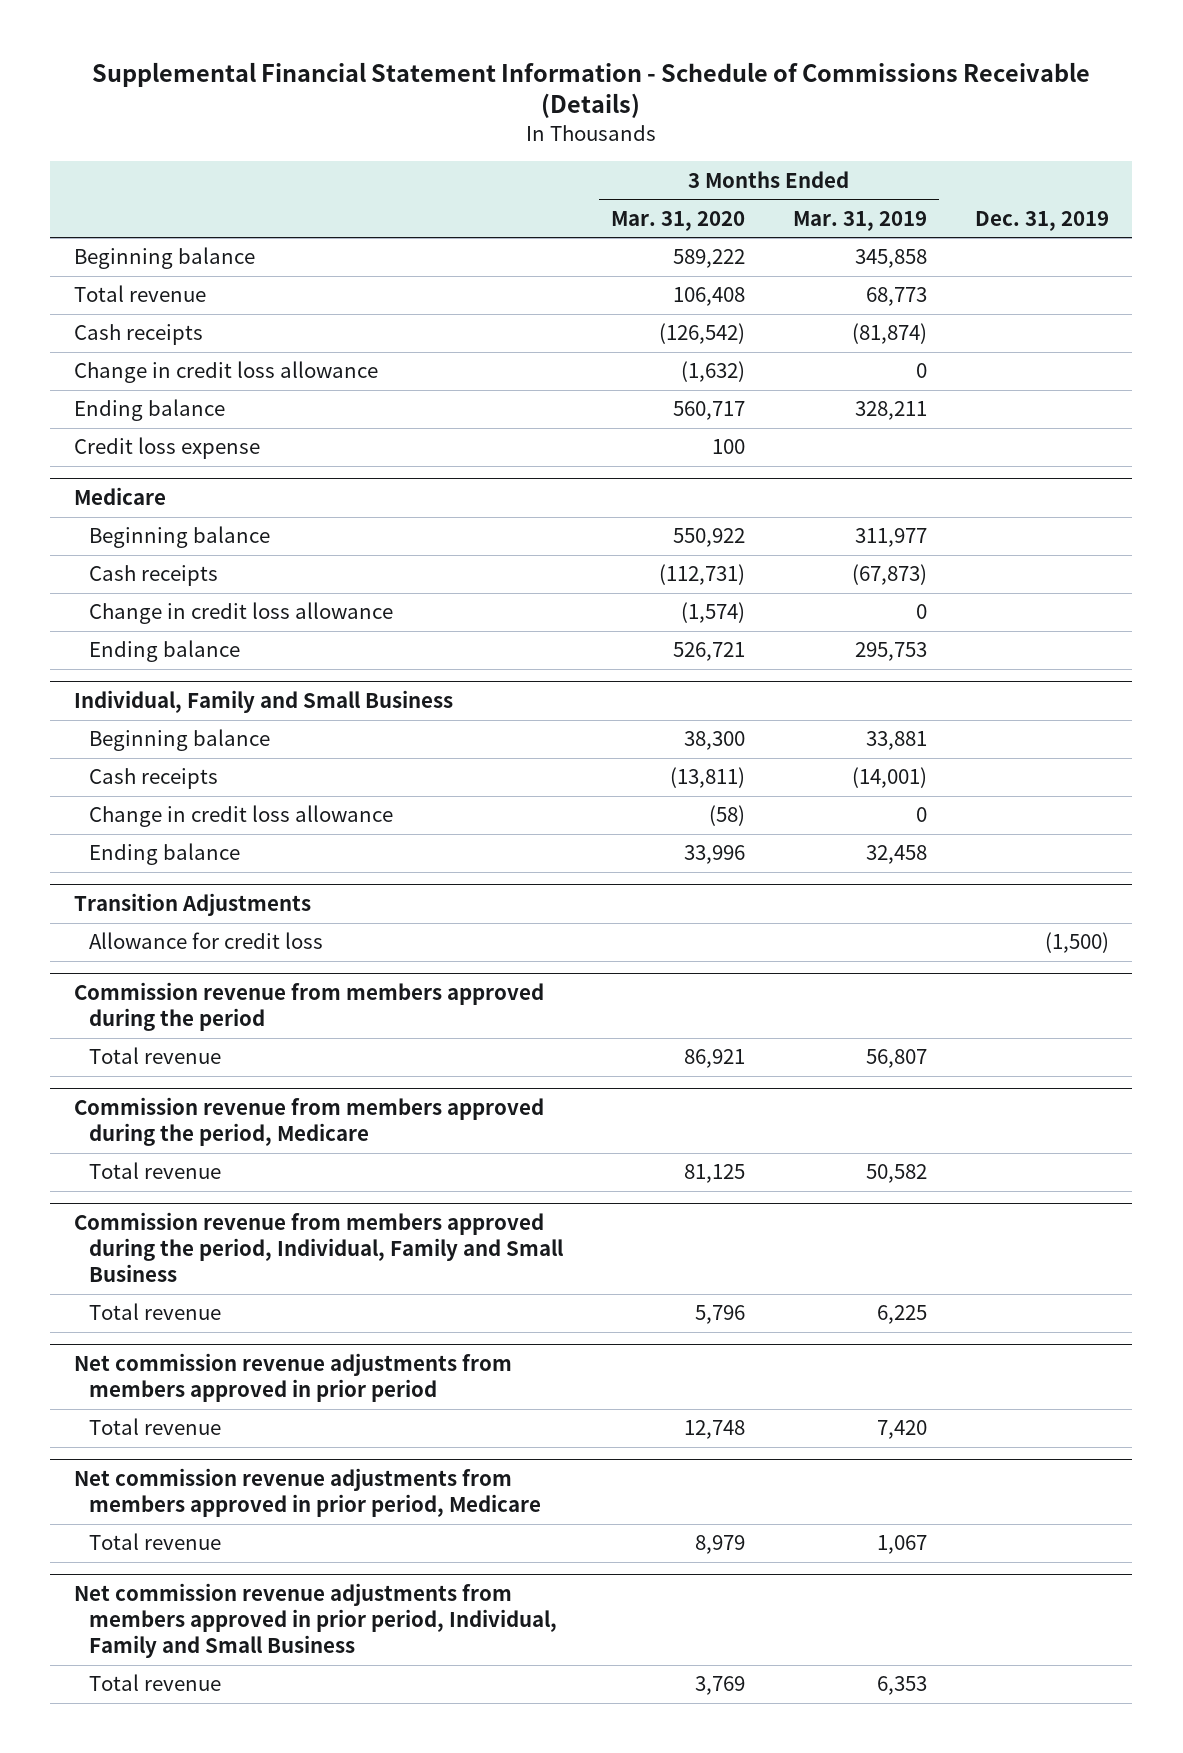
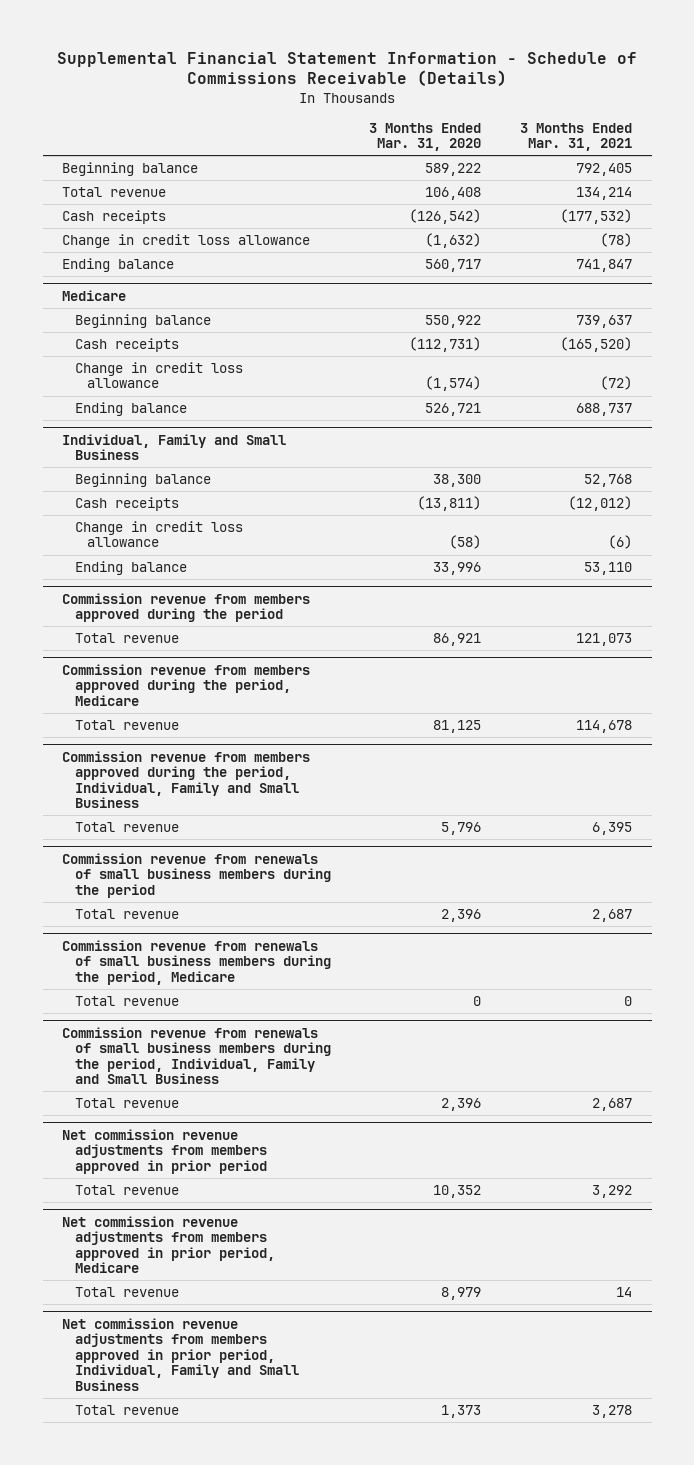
[792,210,927,231] Mar. 31, 2019 -> none
[974,210,1109,231] Dec. 31, 2019 -> none
none -> [520,122,633,152] 3 Months Ended Mar. 31, 2021
[73,437,260,460] Credit loss expense -> none
[73,893,311,917] Transition Adjustments -> none
[89,932,324,950] Allowance for credit loss -> none
none -> [62,852,331,898] Commission revenue from renewals of small business members during the period
none -> [74,908,179,919] Total revenue
none -> [62,939,331,985] Commission revenue from renewals of small business members during the period, Medicare
none -> [74,995,179,1006] Total revenue
none -> [62,1026,331,1085] Commission revenue from renewals of small business members during the period, Individual, Family and Small Business
none -> [74,1097,179,1108] Total revenue
[684,1420,746,1440] 12,748 -> [433,1184,482,1198] 10,352
[695,1676,746,1696] 3,769 -> [441,1404,482,1418] 1,373

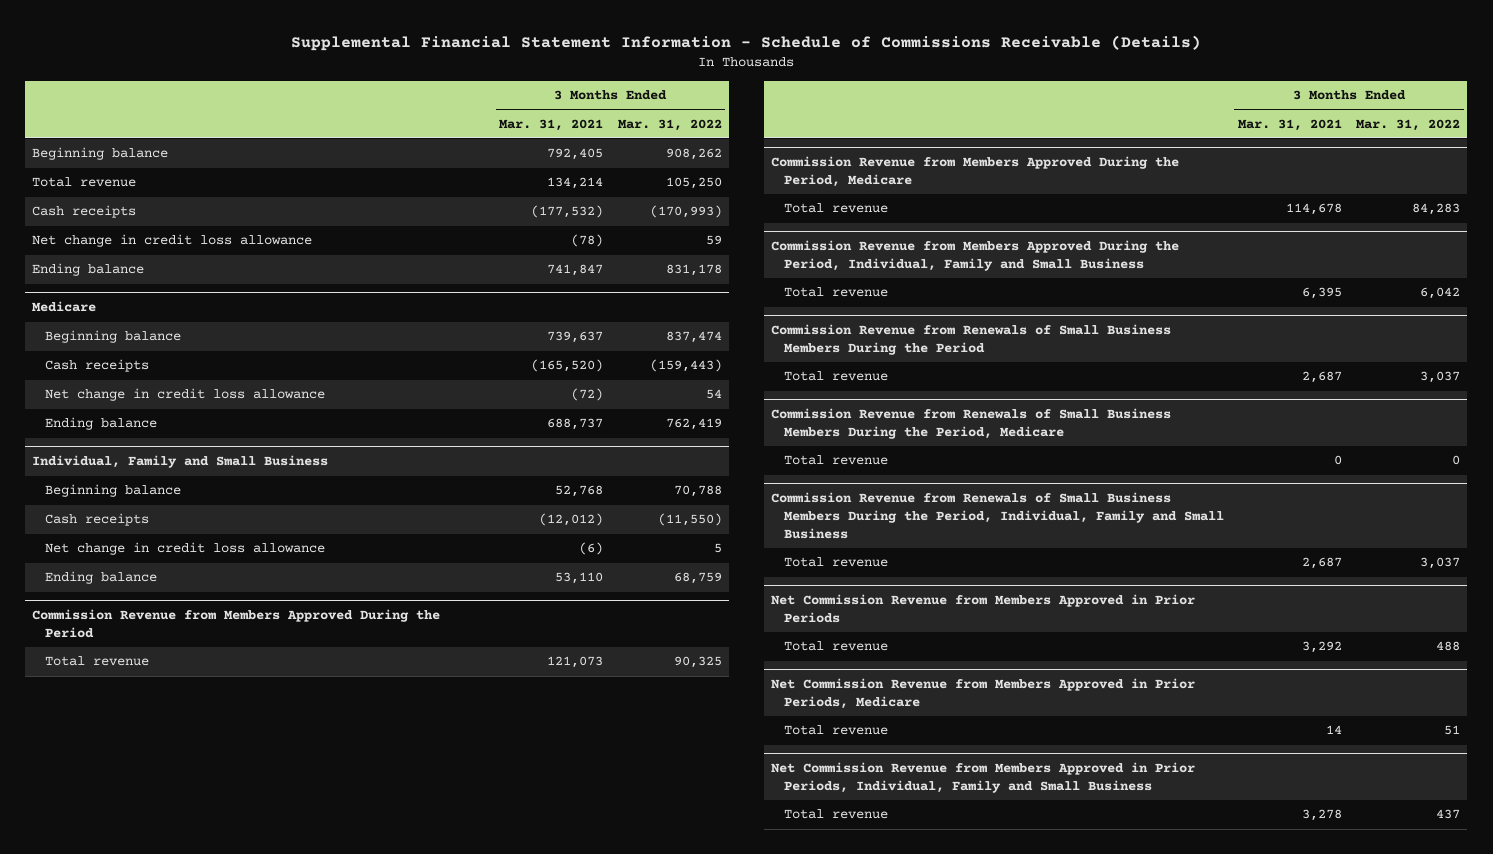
[369,122,482,152] 3 Months Ended Mar. 31, 2020 -> none
none -> [617,118,722,131] Mar. 31, 2022
[62,233,311,248] Change in credit loss allowance -> [32,234,313,248] Net change in credit loss allowance
[74,361,243,389] Change in credit loss allowance -> [45,388,326,402] Net change in credit loss allowance
[74,520,243,548] Change in credit loss allowance -> [45,542,326,556] Net change in credit loss allowance
[62,592,311,623] Commission revenue from members approved during the period -> [32,609,441,638] Commission Revenue from Members Approved During the Period
[62,663,311,706] Commission revenue from members approved during the period, Medicare -> [771,156,1180,187] Commission Revenue from Members Approved During the Period, Medicare
[62,750,311,809] Commission revenue from members approved during the period, Individual, Family and Small Business -> [771,240,1180,271] Commission Revenue from Members Approved During the Period, Individual, Family and Small Business
[62,852,331,898] Commission revenue from renewals of small business members during the period -> [771,324,1172,355] Commission Revenue from Renewals of Small Business Members During the Period
[62,939,331,985] Commission revenue from renewals of small business members during the period, Medicare -> [771,408,1172,439] Commission Revenue from Renewals of Small Business Members During the Period, Medicare
[62,1026,331,1085] Commission revenue from renewals of small business members during the period, Individual, Family and Small Business -> [771,492,1224,539] Commission Revenue from Renewals of Small Business Members During the Period, Individual, Family and Small Business
[62,1128,267,1174] Net commission revenue adjustments from members approved in prior period -> [771,594,1196,623] Net Commission Revenue from Members Approved in Prior Periods
[62,1215,275,1274] Net commission revenue adjustments from members approved in prior period, Medicare -> [771,678,1196,709] Net Commission Revenue from Members Approved in Prior Periods, Medicare
[62,1317,299,1391] Net commission revenue adjustments from members approved in prior period, Individual, Family and Small Business -> [771,762,1196,793] Net Commission Revenue from Members Approved in Prior Periods, Individual, Family and Small Business

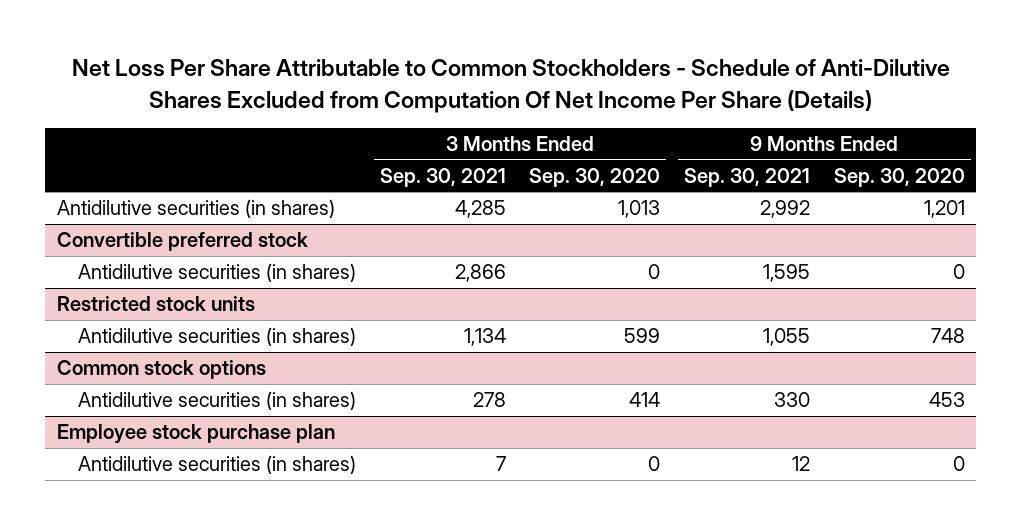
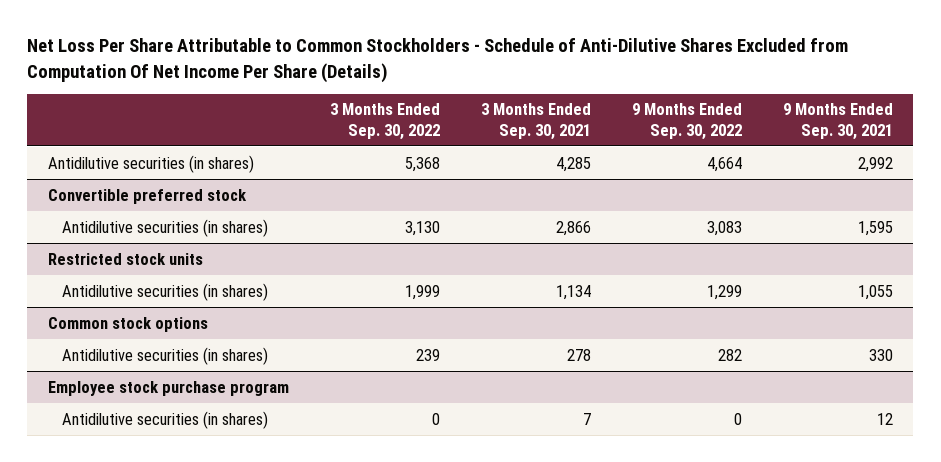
[529,167,661,187] Sep. 30, 2020 -> none
[833,167,965,187] Sep. 30, 2020 -> none
none -> [329,103,440,140] 3 Months Ended Sep. 30, 2022
none -> [631,103,742,140] 9 Months Ended Sep. 30, 2022
[56,424,335,445] Employee stock purchase plan -> [47,380,289,396] Employee stock purchase program

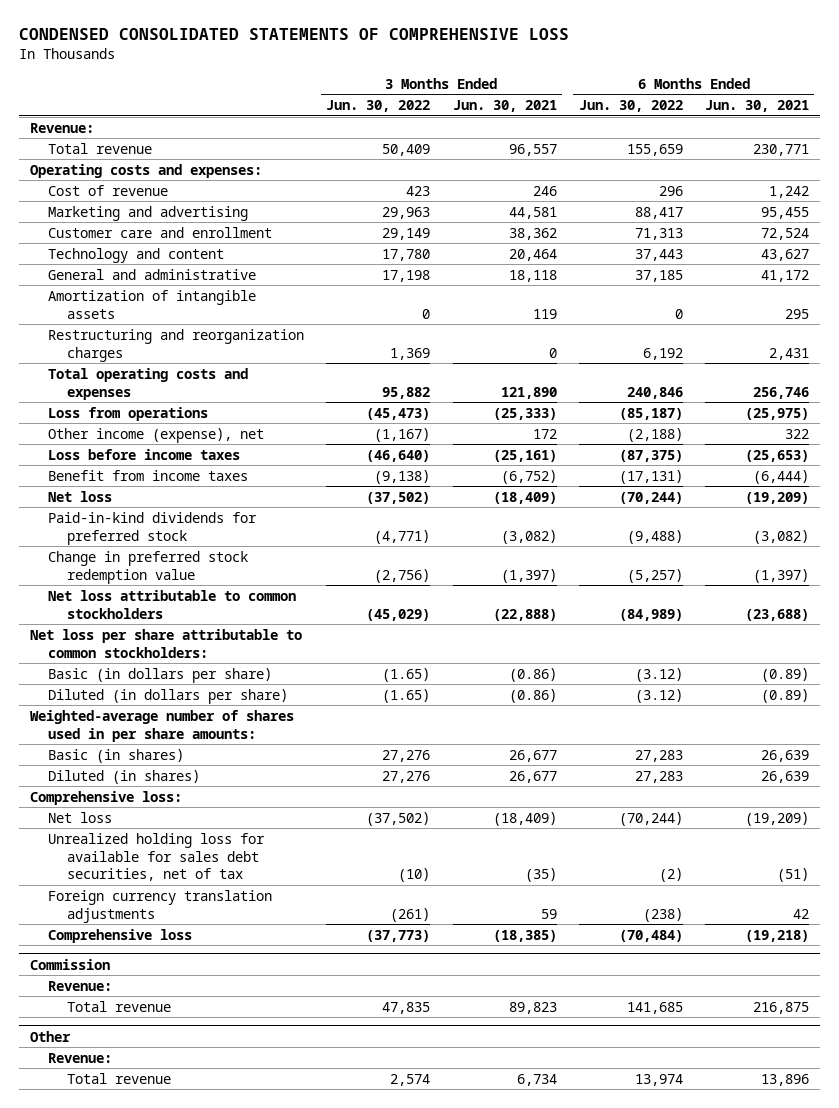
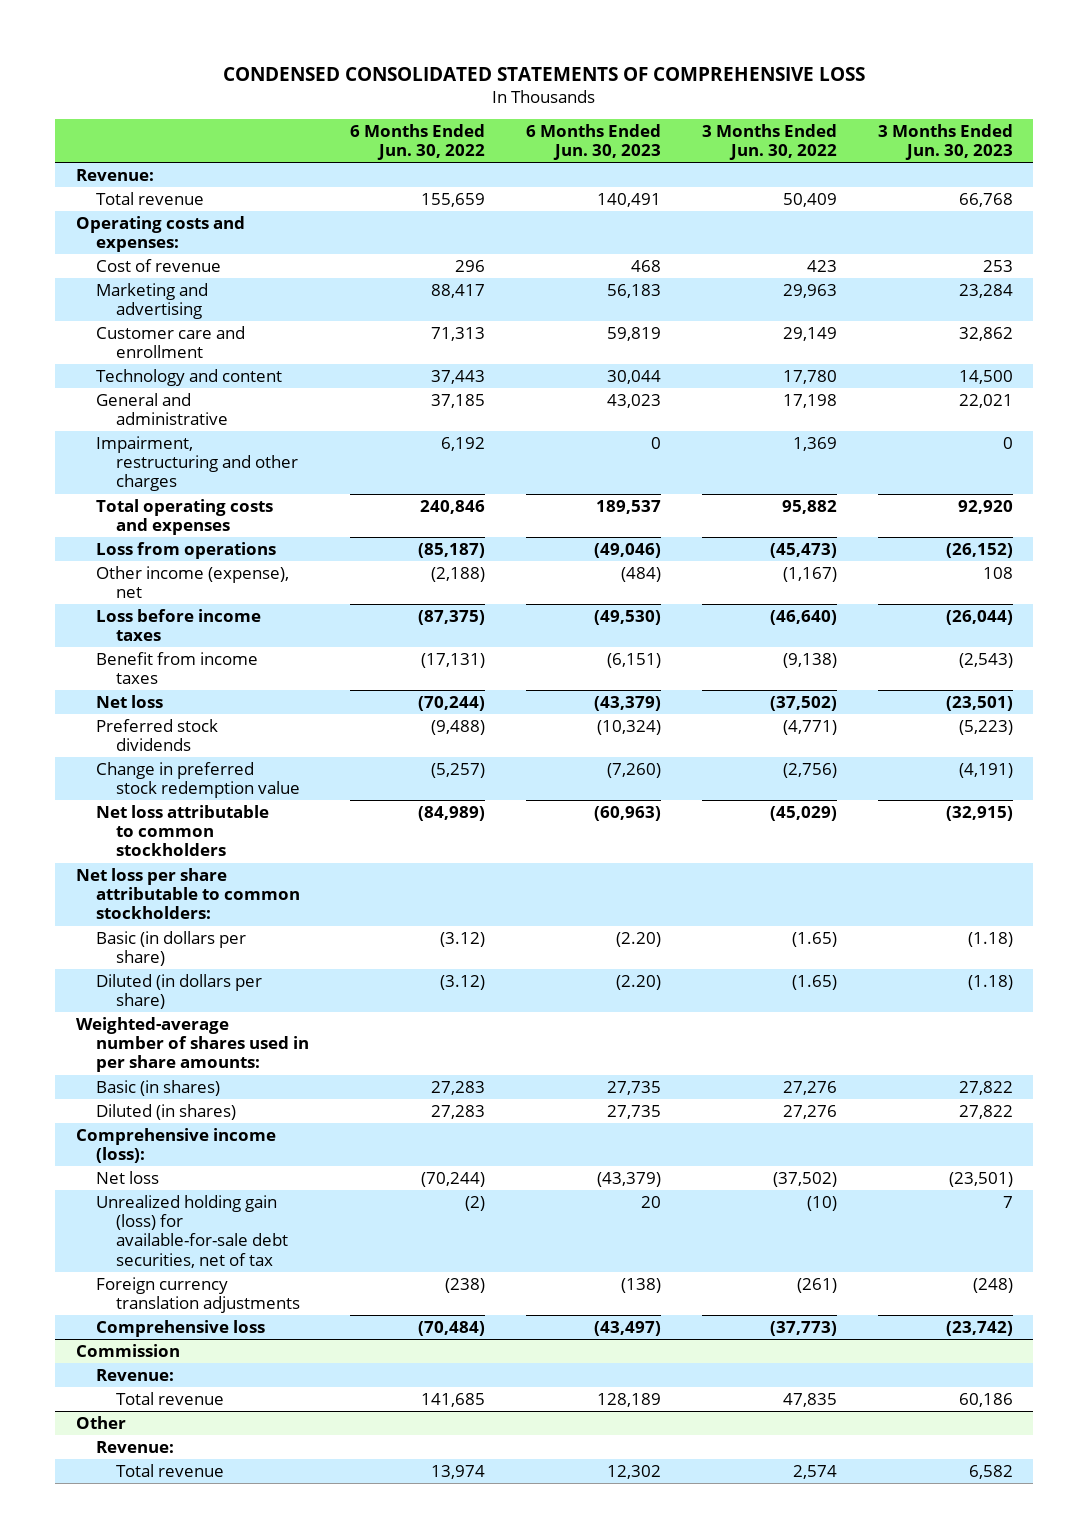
[452,100,557,113] Jun. 30, 2021 -> none
[704,100,809,113] Jun. 30, 2021 -> none
none -> [525,124,661,161] 6 Months Ended Jun. 30, 2023
none -> [877,124,1013,161] 3 Months Ended Jun. 30, 2023
[48,289,257,319] Amortization of intangible assets -> none
[48,328,305,362] Restructuring and reorganization charges -> [95,435,299,492] Impairment, restructuring and other charges
[48,511,258,545] Paid-in-kind dividends for preferred stock -> [95,718,218,752] Preferred stock dividends
[29,790,182,805] Comprehensive loss: -> [75,1127,276,1164] Comprehensive income (loss):
[48,832,266,882] Unrealized holding loss for available for sales debt securities, net of tax -> [95,1194,289,1268] Unrealized holding gain (loss) for available-for-sale debt securities, net of tax

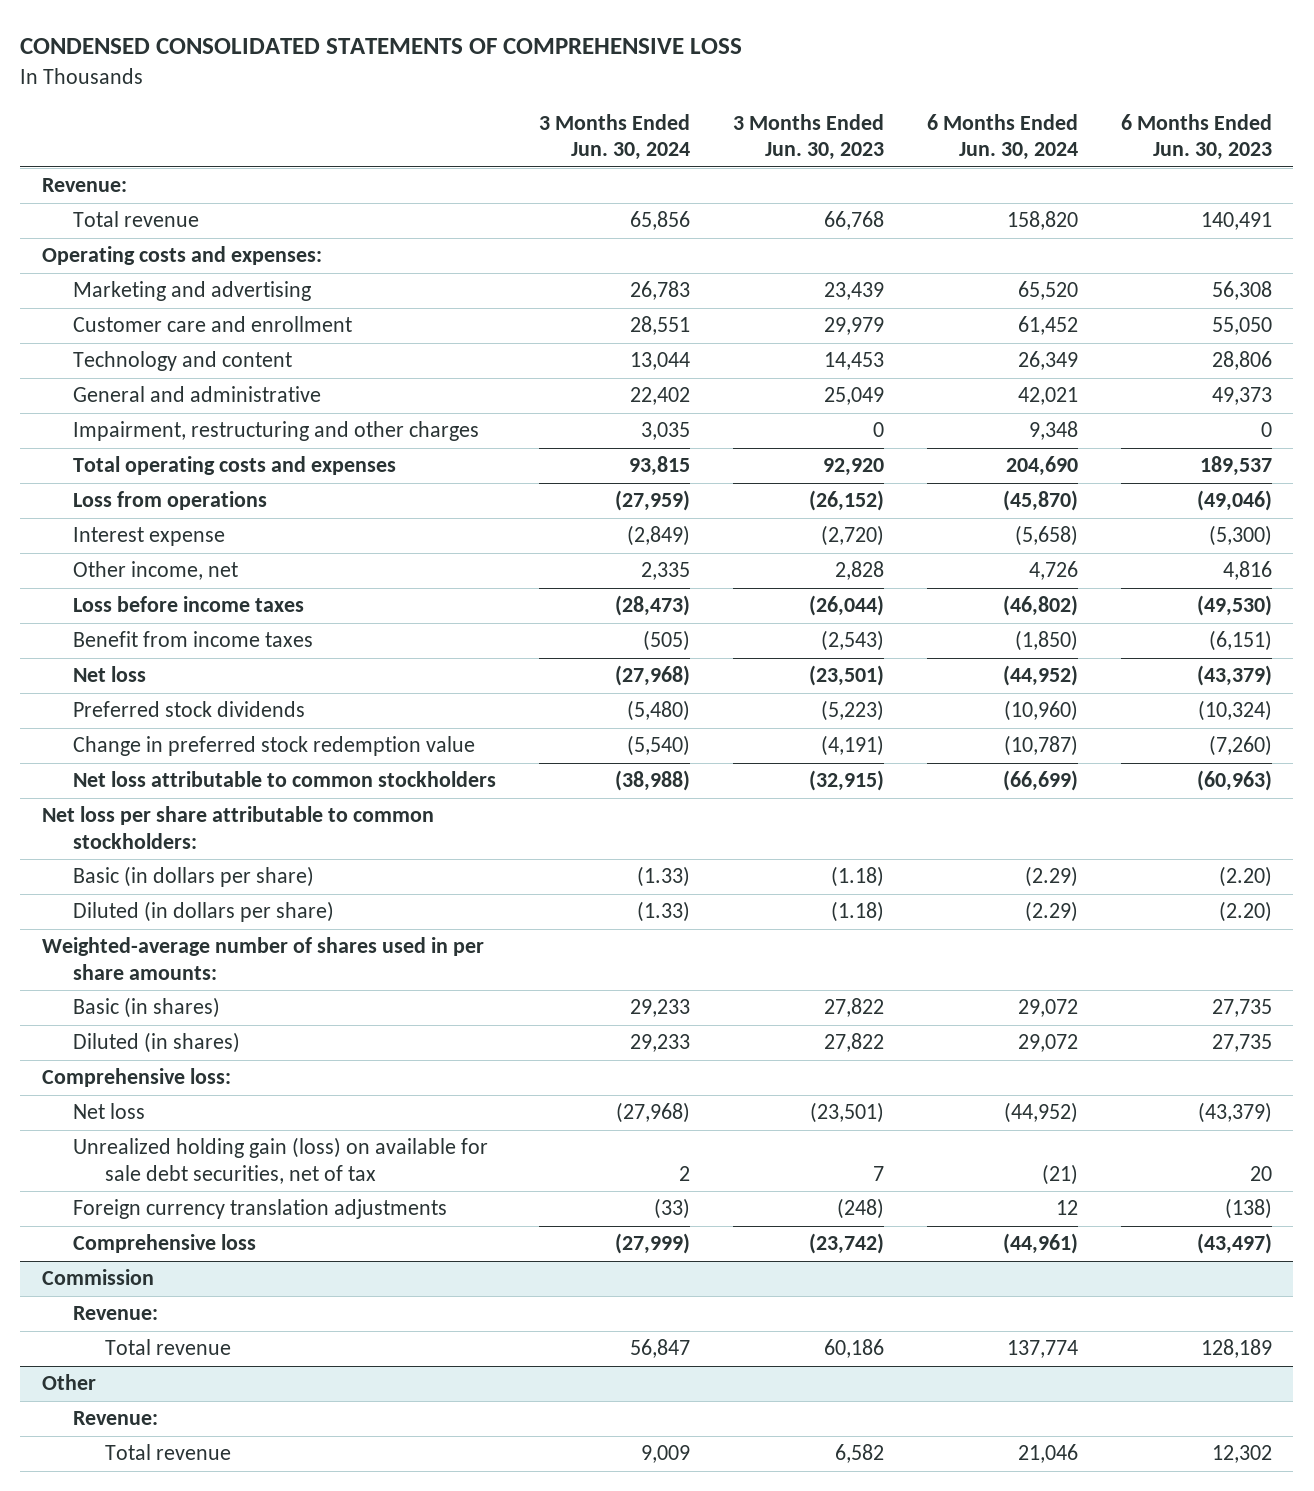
[349,124,485,161] 6 Months Ended Jun. 30, 2022 -> none
[701,124,837,161] 3 Months Ended Jun. 30, 2022 -> none
none -> [539,114,691,161] 3 Months Ended Jun. 30, 2024
none -> [927,114,1079,161] 6 Months Ended Jun. 30, 2024
[95,258,221,272] Cost of revenue -> none
[606,283,661,298] 56,183 -> [1211,281,1272,301] 56,308
[958,283,1013,298] 23,284 -> [824,282,885,301] 23,439
[606,326,661,341] 59,819 -> [1211,317,1272,336] 55,050
[958,326,1013,341] 32,862 -> [824,317,885,336] 29,979
[606,369,661,384] 30,044 -> [1211,351,1272,371] 28,806
[958,369,1013,384] 14,500 -> [824,352,885,371] 14,453
[606,393,661,408] 43,023 -> [1211,387,1272,406] 49,373
[958,393,1013,408] 22,021 -> [824,387,885,406] 25,049
none -> [73,527,226,547] Interest expense
[95,565,289,599] Other income (expense), net -> [73,561,239,581] Other income, net
[620,566,661,582] (484) -> [1222,561,1272,581] 4,816
[982,566,1013,579] 108 -> [835,561,885,581] 2,828
[75,1127,276,1164] Comprehensive income (loss): -> [41,1068,231,1088] Comprehensive loss:
[95,1194,289,1268] Unrealized holding gain (loss) for available-for-sale debt securities, net of tax -> [73,1137,489,1184] Unrealized holding gain (loss) on available for sale debt securities, net of tax

